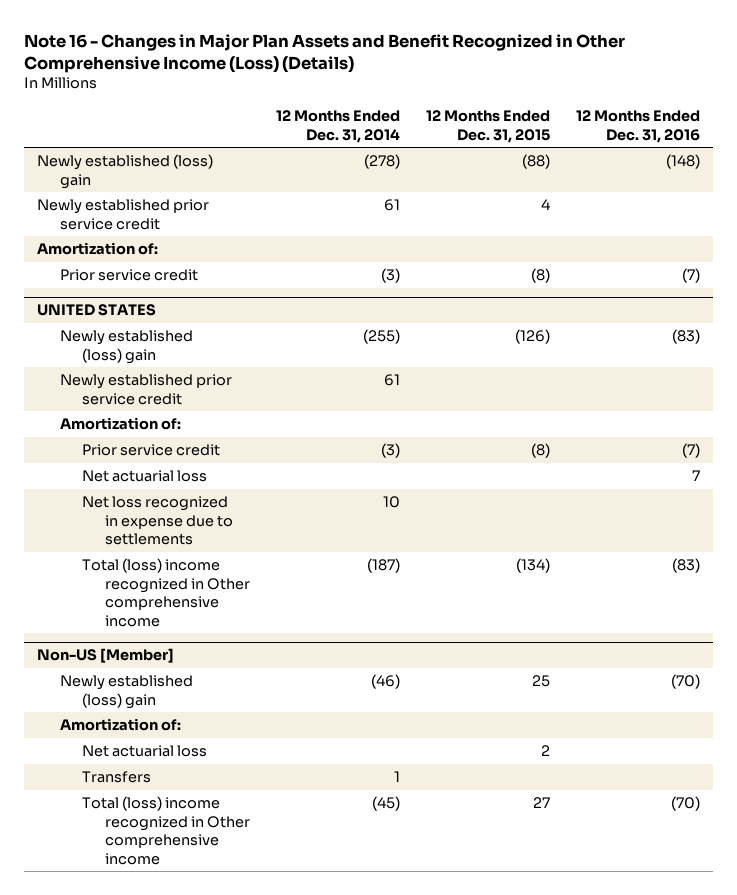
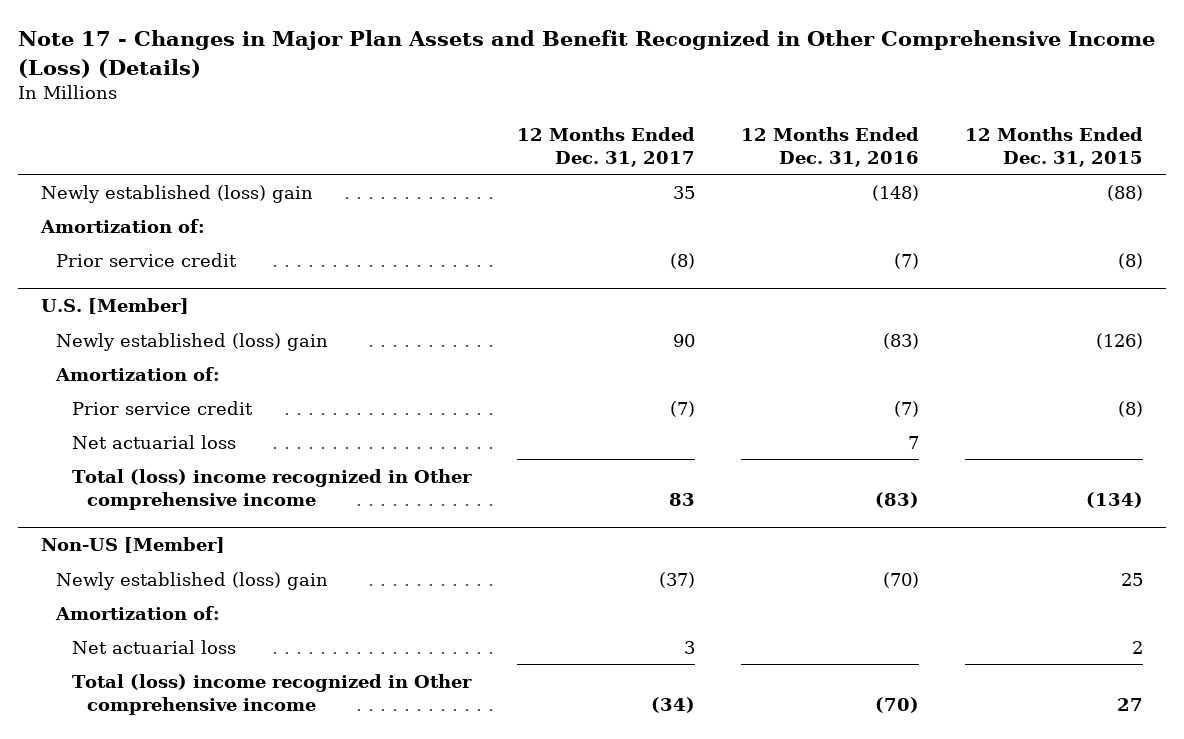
[24,33,626,73] Note 16 - Changes in Major Plan Assets and Benefit Recognized in Other Comprehensive Income (Loss) (Details) -> [18,30,1156,78] Note 17 - Changes in Major Plan Assets and Benefit Recognized in Other Comprehensive Income (Loss) (Details)
[275,110,400,143] 12 Months Ended Dec. 31, 2014 -> none
none -> [516,126,695,167] 12 Months Ended Dec. 31, 2017
[37,199,210,230] Newly established prior service credit -> none
[37,304,157,317] UNITED STATES -> [41,298,190,315] U.S. [Member]
[59,374,232,405] Newly established prior service credit -> none
[82,496,233,546] Net loss recognized in expense due to settlements -> none
[82,771,152,784] Transfers -> none

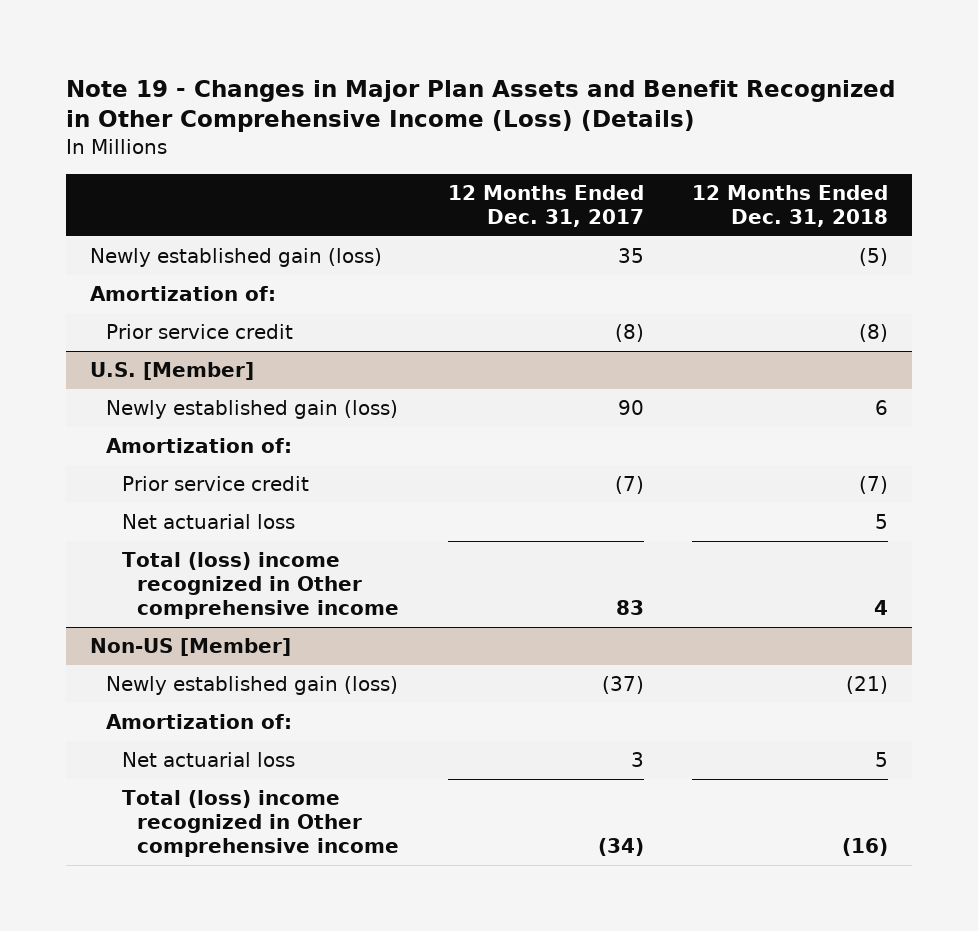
[18,30,1156,78] Note 17 - Changes in Major Plan Assets and Benefit Recognized in Other Comprehensive Income (Loss) (Details) -> [65,79,895,133] Note 19 - Changes in Major Plan Assets and Benefit Recognized in Other Comprehensive Income (Loss) (Details)
[740,126,919,167] 12 Months Ended Dec. 31, 2016 -> none
[964,126,1143,167] 12 Months Ended Dec. 31, 2015 -> none
none -> [692,185,889,228] 12 Months Ended Dec. 31, 2018
[41,184,314,203] Newly established (loss) gain -> [89,248,382,268] Newly established gain (loss)
[56,332,329,351] Newly established (loss) gain -> [105,400,398,420] Newly established gain (loss)
[56,571,329,590] Newly established (loss) gain -> [105,676,398,696] Newly established gain (loss)

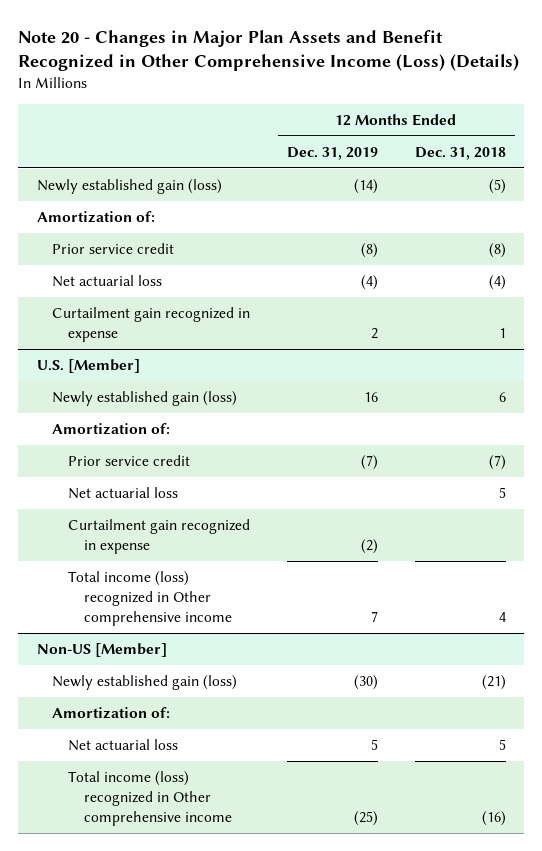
[65,79,895,133] Note 19 - Changes in Major Plan Assets and Benefit Recognized in Other Comprehensive Income (Loss) (Details) -> [18,29,520,71] Note 20 - Changes in Major Plan Assets and Benefit Recognized in Other Comprehensive Income (Loss) (Details)
[447,185,644,228] 12 Months Ended Dec. 31, 2017 -> none
none -> [287,146,379,160] Dec. 31, 2019
none -> [52,275,163,288] Net actuarial loss
none -> [52,307,251,343] Curtailment gain recognized in expense
none -> [67,519,250,555] Curtailment gain recognized in expense
[121,552,400,619] Total (loss) income recognized in Other comprehensive income -> [67,571,232,626] Total income (loss) recognized in Other comprehensive income
[121,790,400,857] Total (loss) income recognized in Other comprehensive income -> [67,771,232,826] Total income (loss) recognized in Other comprehensive income

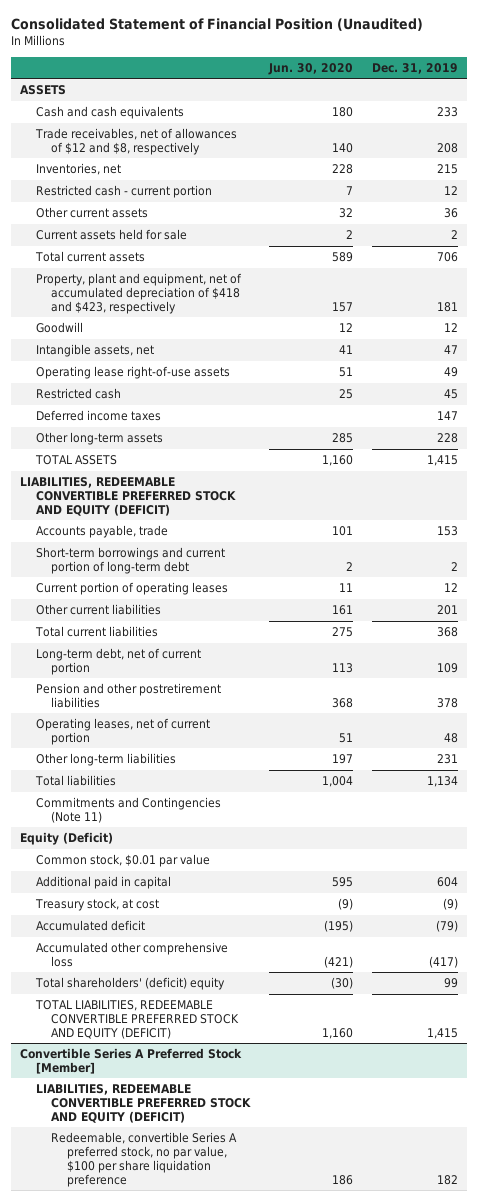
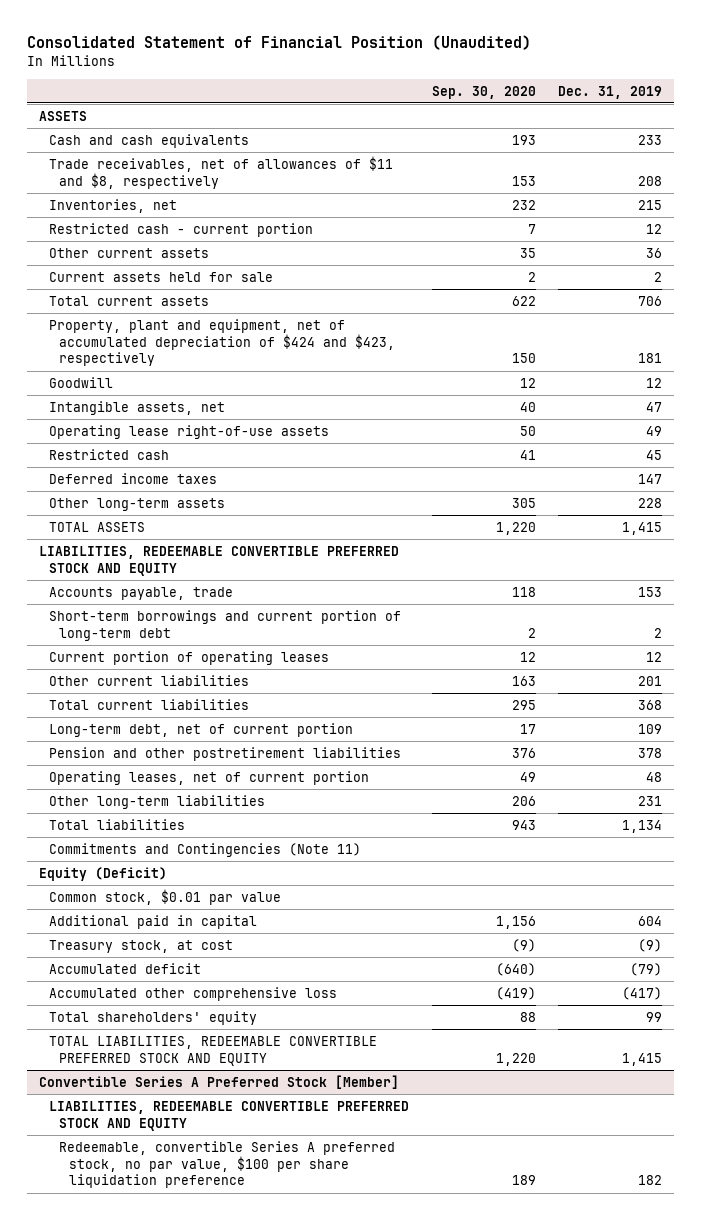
[267,62,353,75] Jun. 30, 2020 -> none
none -> [431,85,536,99] Sep. 30, 2020
[34,128,237,155] Trade receivables, net of allowances of $12 and $8, respectively -> [48,155,393,189] Trade receivables, net of allowances of $11 and $8, respectively
[35,273,242,314] Property, plant and equipment, net of accumulated depreciation of $418 and $423, respectively -> [48,318,396,367] Property, plant and equipment, net of accumulated depreciation of $424 and $423, respectively
[20,477,236,516] LIABILITIES, REDEEMABLE CONVERTIBLE PREFERRED STOCK AND EQUITY (DEFICIT) -> [38,545,399,576] LIABILITIES, REDEEMABLE CONVERTIBLE PREFERRED STOCK AND EQUITY
[34,977,225,991] Total shareholders' (deficit) equity -> [48,1010,257,1025] Total shareholders' equity
[34,1000,240,1039] TOTAL LIABILITIES, REDEEMABLE CONVERTIBLE PREFERRED STOCK AND EQUITY (DEFICIT) -> [48,1035,377,1066] TOTAL LIABILITIES, REDEEMABLE CONVERTIBLE PREFERRED STOCK AND EQUITY
[35,1084,252,1123] LIABILITIES, REDEEMABLE CONVERTIBLE PREFERRED STOCK AND EQUITY (DEFICIT) -> [48,1100,409,1131] LIABILITIES, REDEEMABLE CONVERTIBLE PREFERRED STOCK AND EQUITY

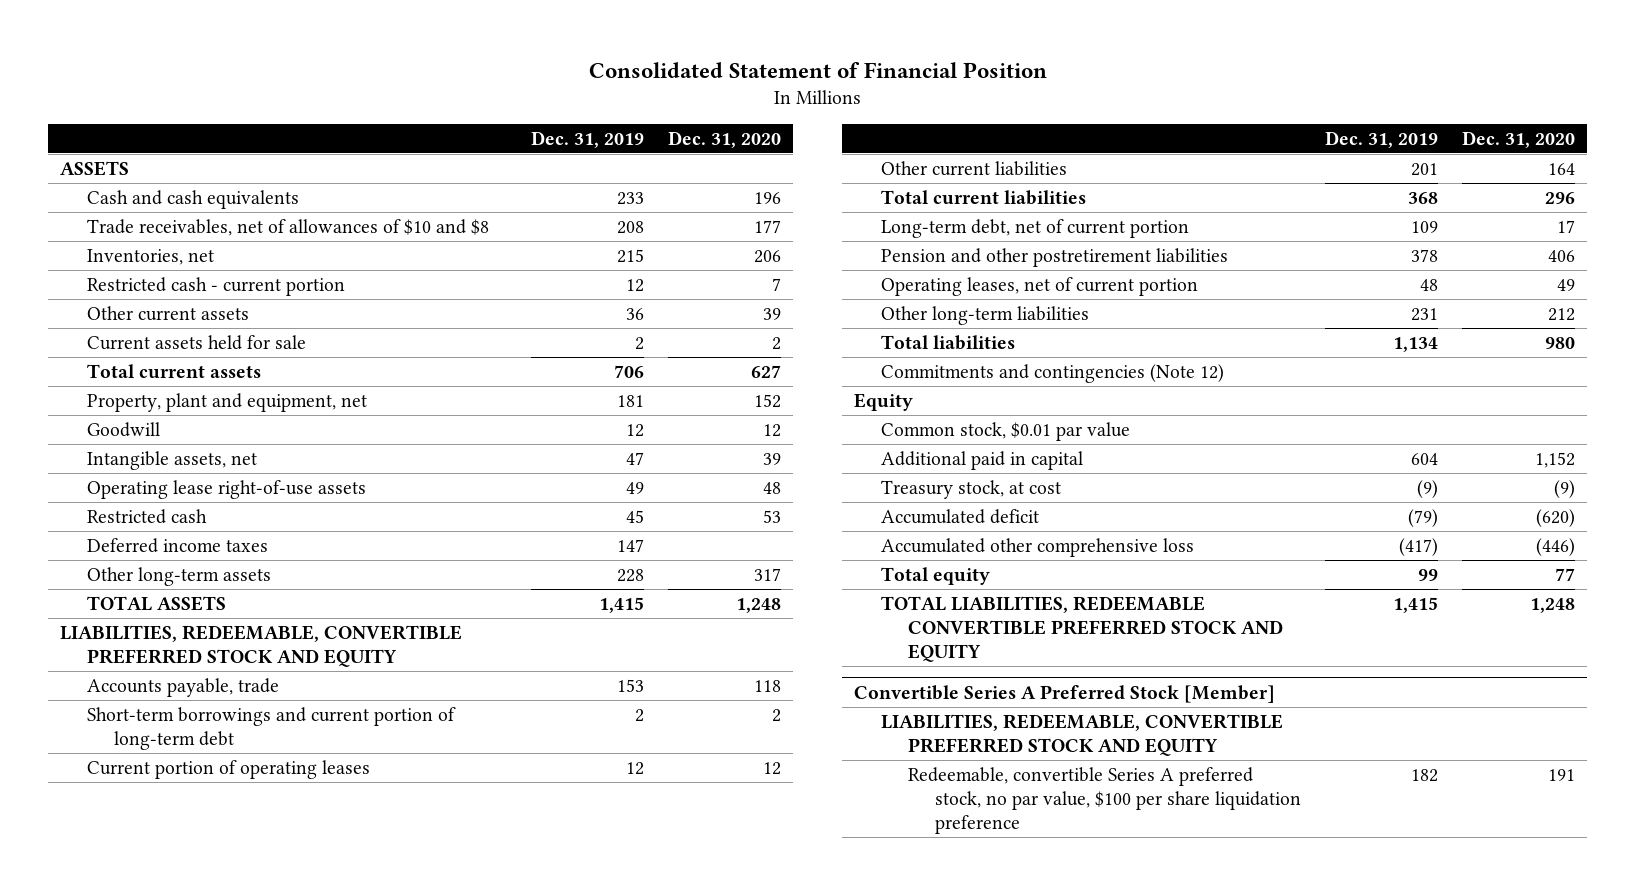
[27,34,532,50] Consolidated Statement of Financial Position (Unaudited) -> [588,62,1047,79] Consolidated Statement of Financial Position
[431,85,536,99] Sep. 30, 2020 -> none
none -> [668,130,782,148] Dec. 31, 2020
[48,155,393,189] Trade receivables, net of allowances of $11 and $8, respectively -> [87,218,490,236] Trade receivables, net of allowances of $10 and $8
[48,318,396,367] Property, plant and equipment, net of accumulated depreciation of $424 and $423, respectively -> [87,392,368,412] Property, plant and equipment, net
[38,545,399,576] LIABILITIES, REDEEMABLE CONVERTIBLE PREFERRED STOCK AND EQUITY -> [59,624,462,667] LIABILITIES, REDEEMABLE, CONVERTIBLE PREFERRED STOCK AND EQUITY
[48,842,361,857] Commitments and Contingencies (Note 11) -> [880,363,1224,383] Commitments and contingencies (Note 12)
[38,866,167,881] Equity (Deficit) -> [853,392,913,411] Equity
[48,1010,257,1025] Total shareholders' equity -> [880,566,990,585] Total equity
[48,1100,409,1131] LIABILITIES, REDEEMABLE CONVERTIBLE PREFERRED STOCK AND EQUITY -> [880,713,1283,756] LIABILITIES, REDEEMABLE, CONVERTIBLE PREFERRED STOCK AND EQUITY

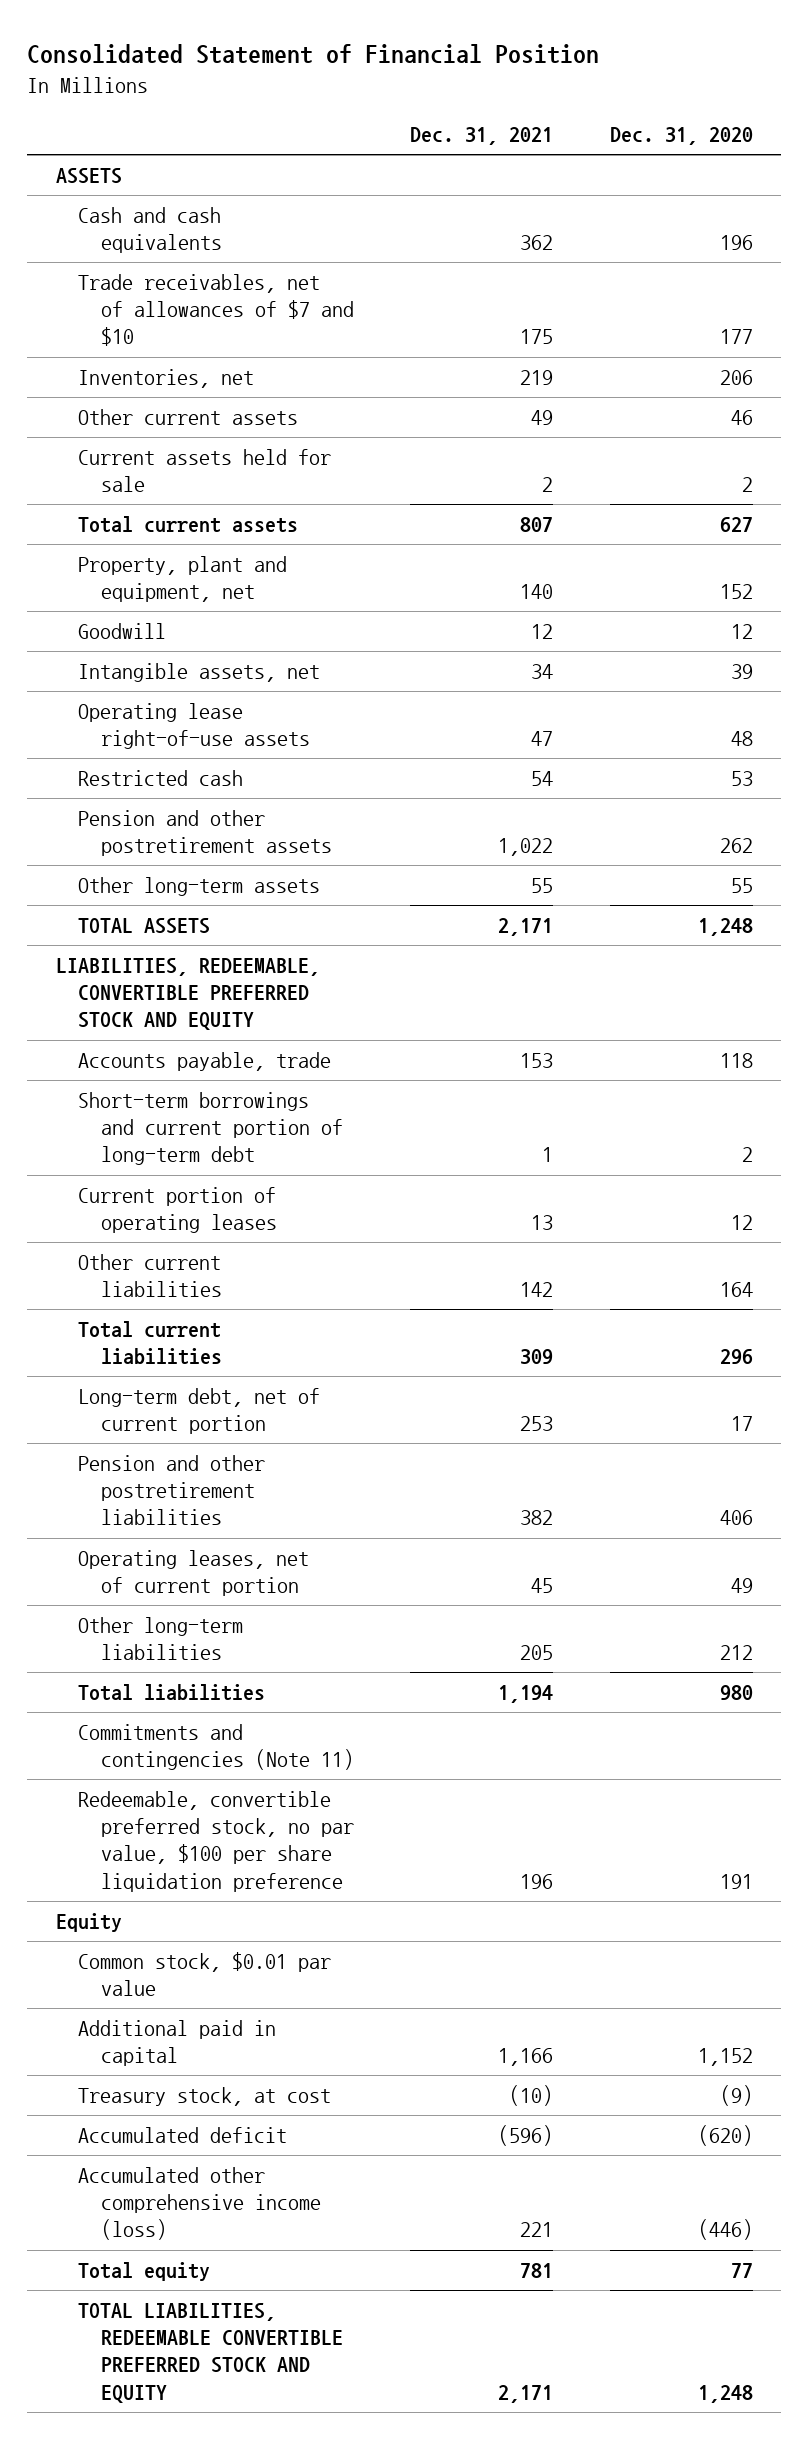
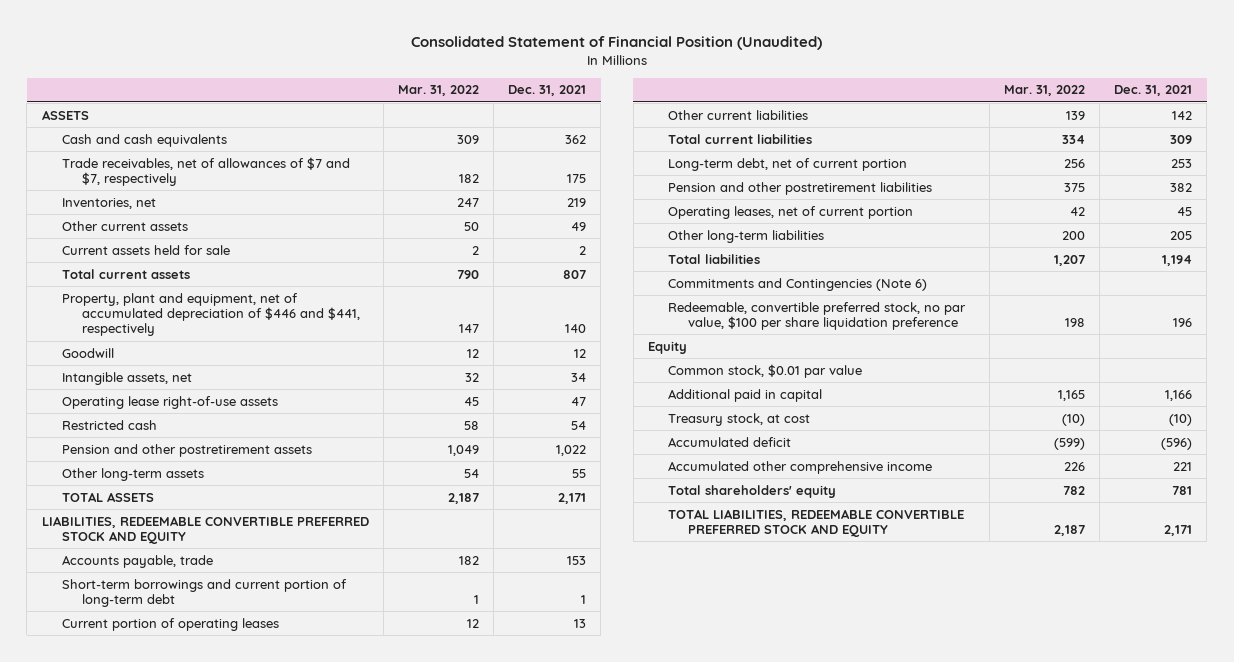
[27,43,600,64] Consolidated Statement of Financial Position -> [410,36,822,51] Consolidated Statement of Financial Position (Unaudited)
[609,127,753,146] Dec. 31, 2020 -> none
none -> [397,85,479,97] Mar. 31, 2022
[78,274,354,347] Trade receivables, net of allowances of $7 and $10 -> [61,156,350,186] Trade receivables, net of allowances of $7 and $7, respectively
[78,556,288,603] Property, plant and equipment, net -> [61,292,360,337] Property, plant and equipment, net of accumulated depreciation of $446 and $441, respectively
[55,958,320,1031] LIABILITIES, REDEEMABLE, CONVERTIBLE PREFERRED STOCK AND EQUITY -> [41,515,369,544] LIABILITIES, REDEEMABLE CONVERTIBLE PREFERRED STOCK AND EQUITY
[78,1724,354,1771] Commitments and contingencies (Note 11) -> [667,277,927,291] Commitments and Contingencies (Note 6)
[78,2167,321,2241] Accumulated other comprehensive income (loss) -> [667,460,932,474] Accumulated other comprehensive income
[78,2262,211,2282] Total equity -> [667,484,836,498] Total shareholders' equity

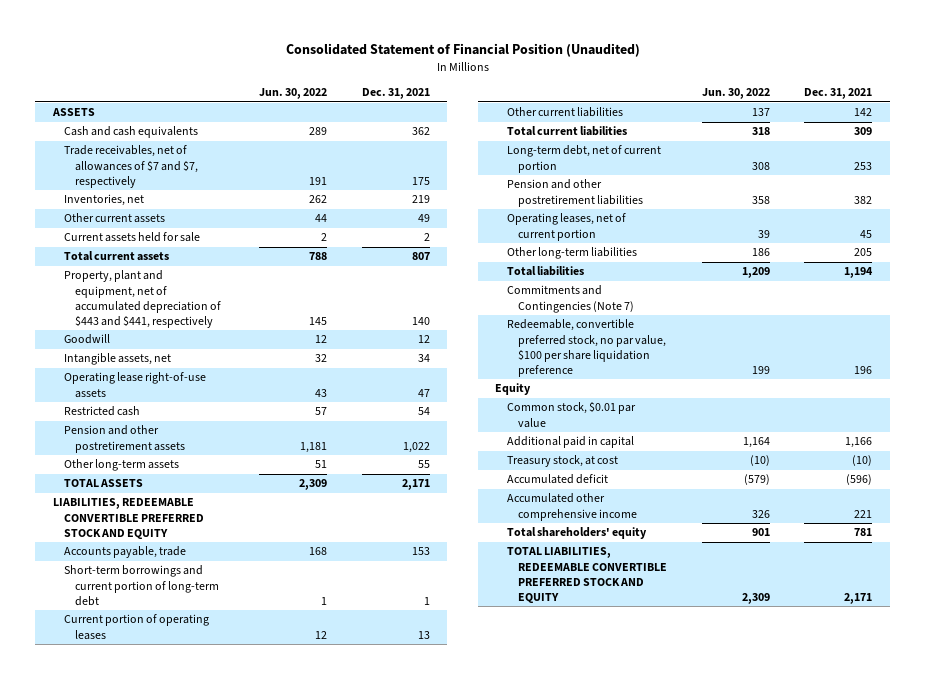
[397,85,479,97] Mar. 31, 2022 -> none
none -> [259,88,328,100] Jun. 30, 2022
[61,292,360,337] Property, plant and equipment, net of accumulated depreciation of $446 and $441, respectively -> [64,270,222,329] Property, plant and equipment, net of accumulated depreciation of $443 and $441, respectively
[667,277,927,291] Commitments and Contingencies (Note 6) -> [506,285,634,313] Commitments and Contingencies (Note 7)

